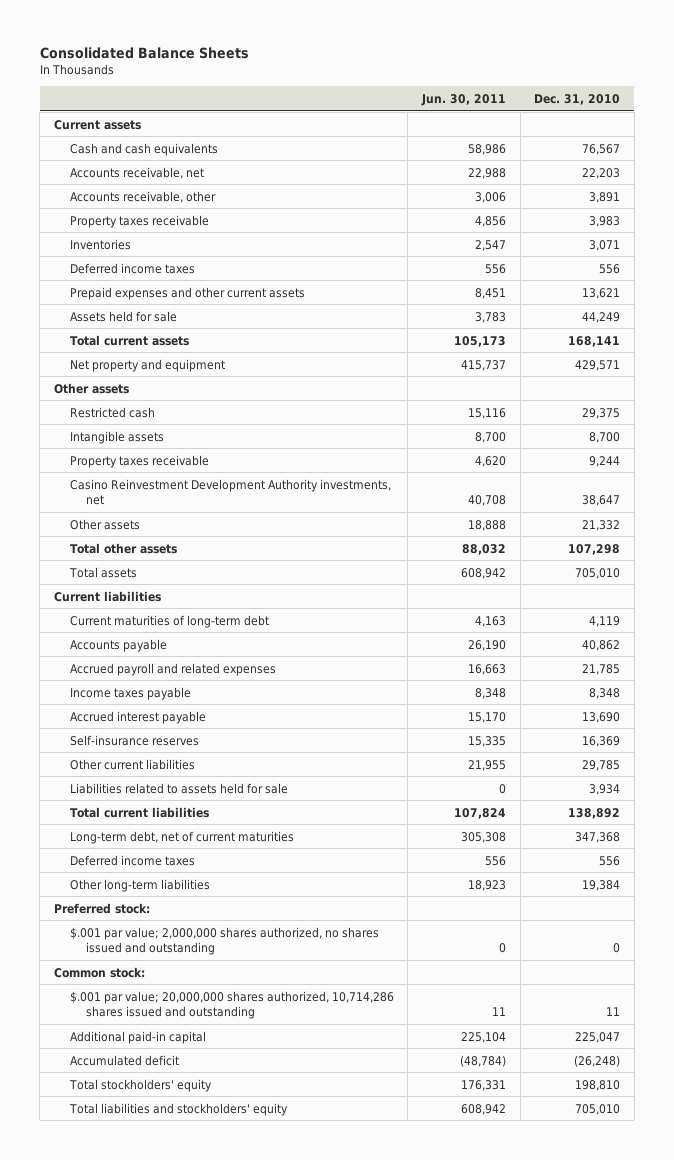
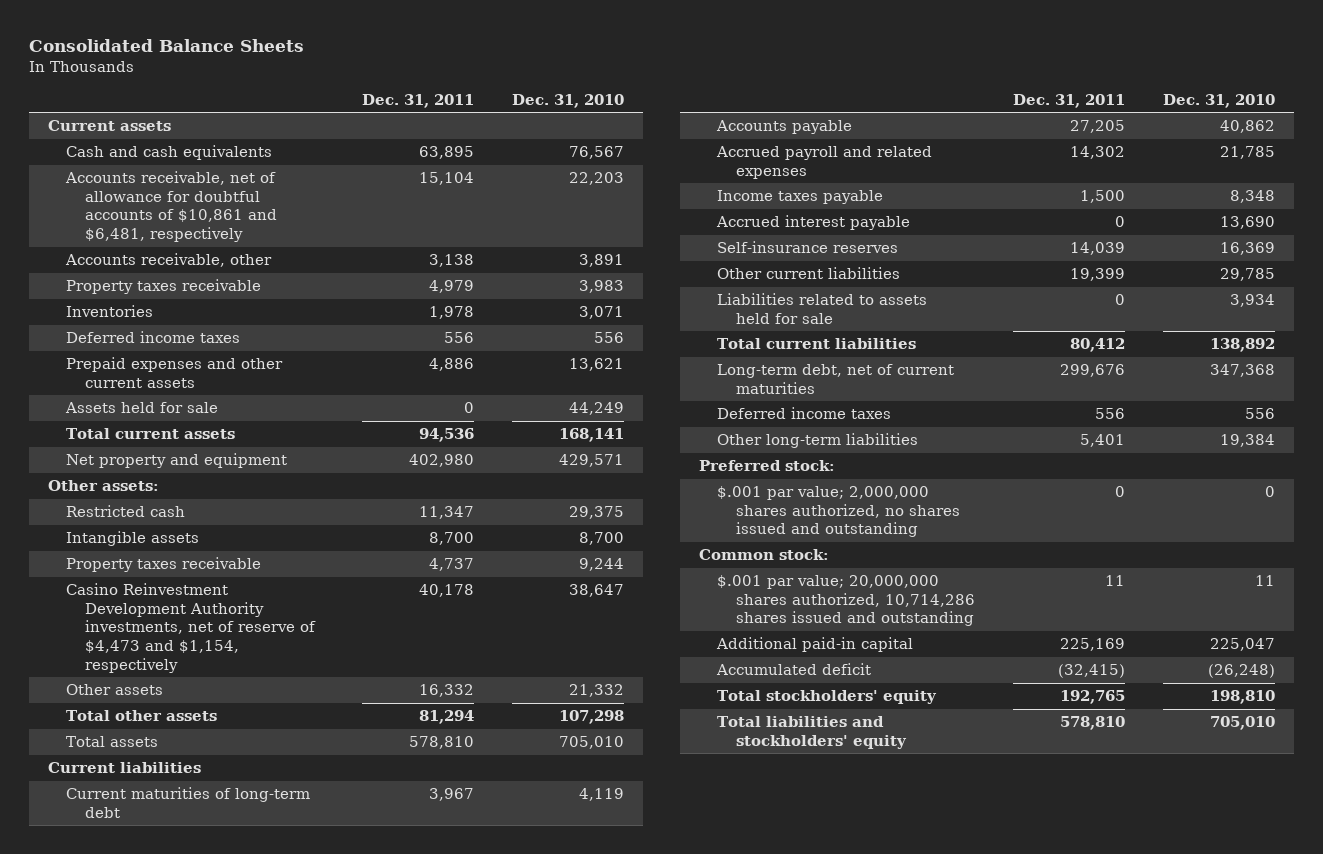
[421,93,507,106] Jun. 30, 2011 -> none
none -> [361,93,474,108] Dec. 31, 2011
[69,166,204,179] Accounts receivable, net -> [65,171,277,243] Accounts receivable, net of allowance for doubtful accounts of $10,861 and $6,481, respectively
[53,382,129,394] Other assets -> [47,480,159,492] Other assets:
[69,478,391,505] Casino Reinvestment Development Authority investments, net -> [66,583,316,673] Casino Reinvestment Development Authority investments, net of reserve of $4,473 and $1,154, respectively

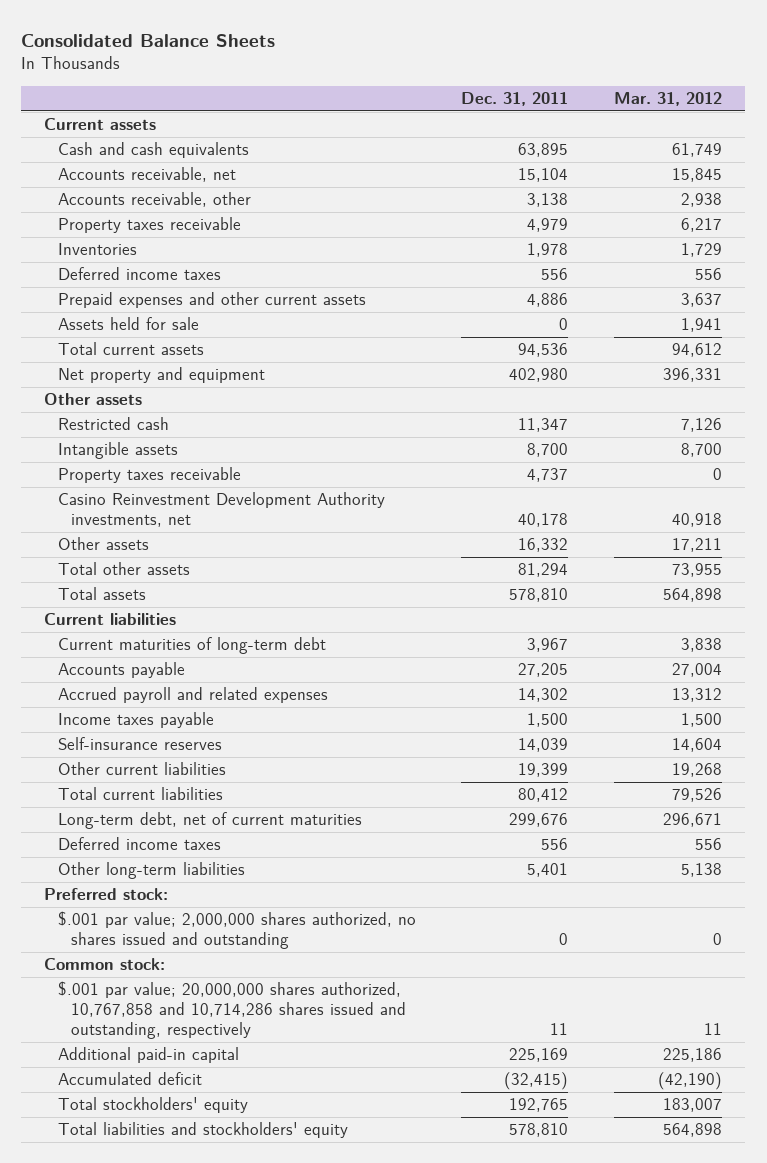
[511,93,624,108] Dec. 31, 2010 -> none
none -> [614,92,723,107] Mar. 31, 2012
[65,171,277,243] Accounts receivable, net of allowance for doubtful accounts of $10,861 and $6,481, respectively -> [57,167,236,183] Accounts receivable, net
[47,480,159,492] Other assets: -> [44,393,143,406] Other assets
[66,583,316,673] Casino Reinvestment Development Authority investments, net of reserve of $4,473 and $1,154, respectively -> [57,492,385,528] Casino Reinvestment Development Authority investments, net
[716,215,911,231] Accrued interest payable -> none
[717,293,928,324] Liabilities related to assets held for sale -> none
[717,575,975,627] $.001 par value; 20,000,000 shares authorized, 10,714,286 shares issued and outstanding -> [57,981,406,1040] $.001 par value; 20,000,000 shares authorized, 10,767,858 and 10,714,286 shares issued and outstanding, respectively

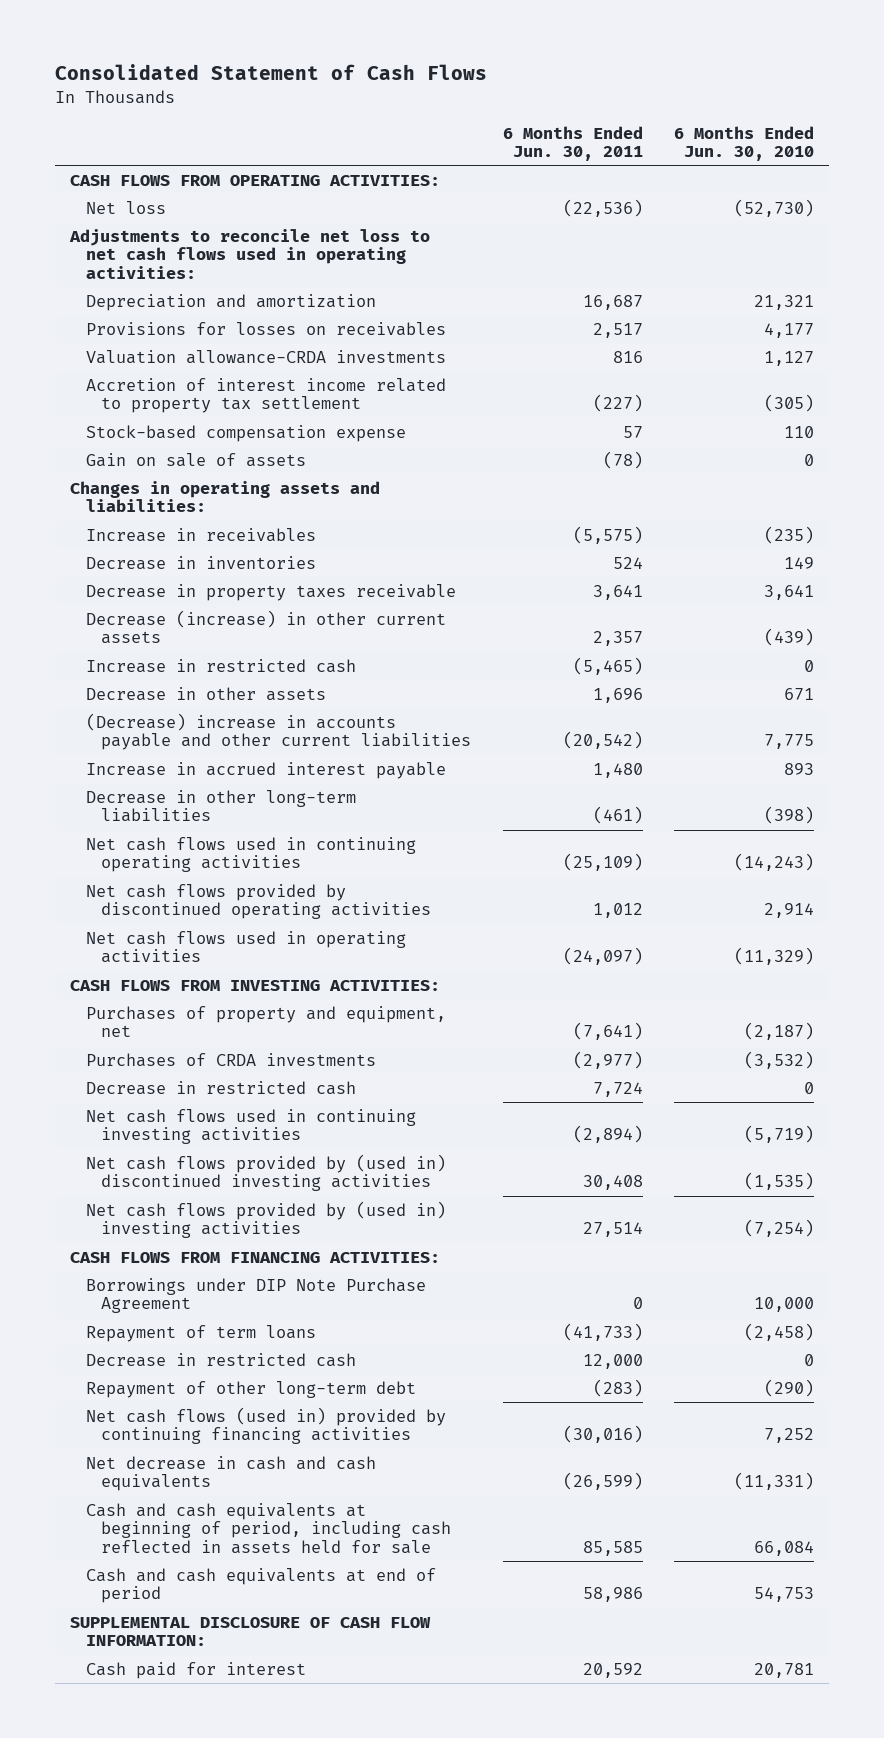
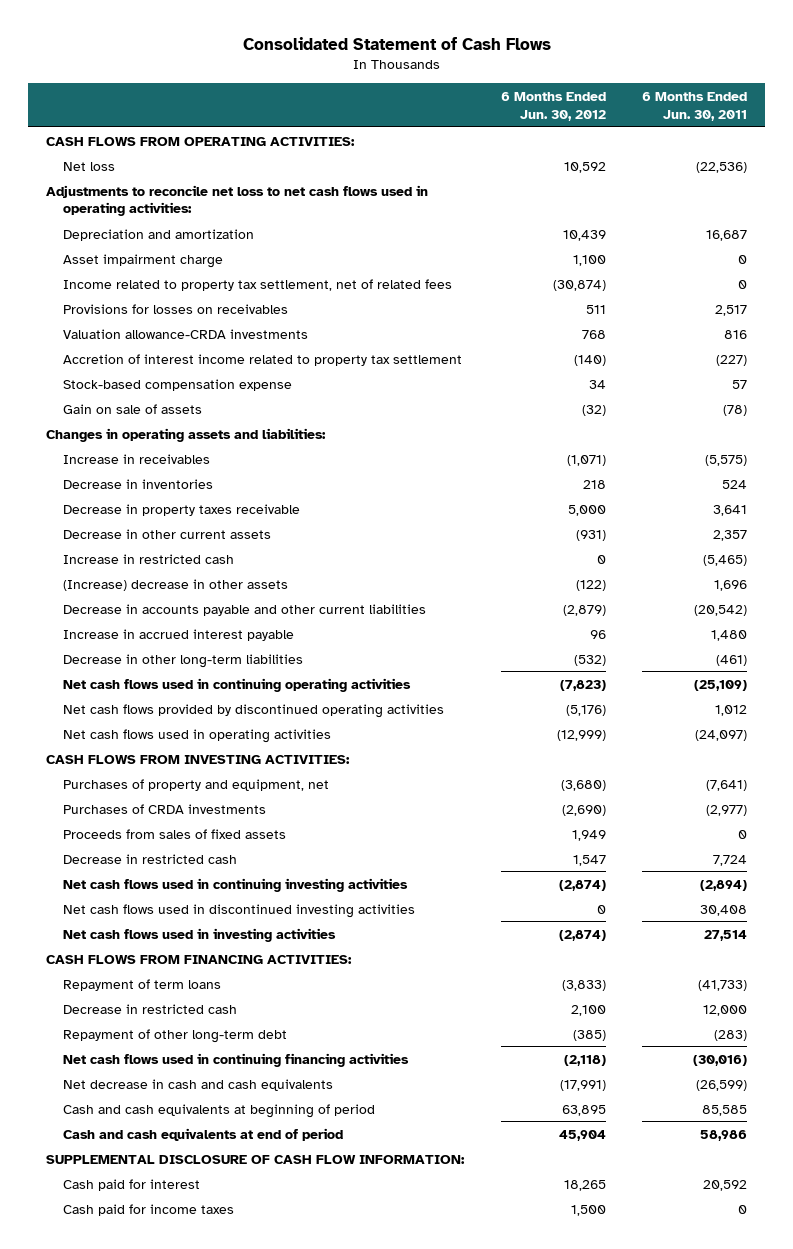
[673,125,814,162] 6 Months Ended Jun. 30, 2010 -> none
none -> [500,91,606,121] 6 Months Ended Jun. 30, 2012
none -> [63,253,224,268] Asset impairment charge
none -> [63,278,453,291] Income related to property tax settlement, net of related fees
[85,609,446,645] Decrease (increase) in other current assets -> [63,528,272,539] Decrease in other current assets
[85,686,326,701] Decrease in other assets -> [63,578,289,591] (Increase) decrease in other assets
[85,712,472,751] (Decrease) increase in accounts payable and other current liabilities -> [63,603,427,616] Decrease in accounts payable and other current liabilities
none -> [63,828,287,839] Proceeds from sales of fixed assets
[85,1153,446,1192] Net cash flows provided by (used in) discontinued investing activities -> [63,903,416,918] Net cash flows used in discontinued investing activities
[85,1200,446,1239] Net cash flows provided by (used in) investing activities -> [63,927,337,942] Net cash flows used in investing activities
[85,1277,426,1314] Borrowings under DIP Note Purchase Agreement -> none
[85,1406,446,1445] Net cash flows (used in) provided by continuing financing activities -> [63,1052,410,1067] Net cash flows used in continuing financing activities
[85,1502,452,1555] Cash and cash equivalents at beginning of period, including cash reflected in assets held for sale -> [63,1103,376,1118] Cash and cash equivalents at beginning of period
none -> [63,1203,235,1216] Cash paid for income taxes

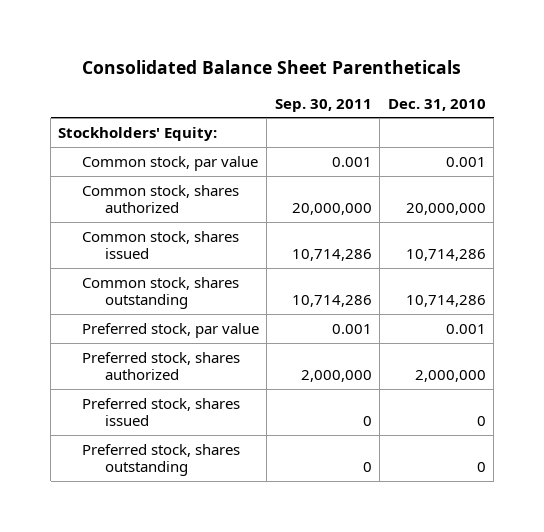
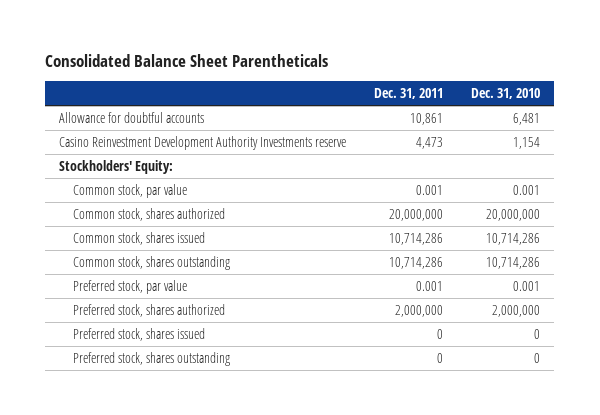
[274,98,372,112] Sep. 30, 2011 -> none
none -> [374,88,444,100] Dec. 31, 2011
none -> [59,111,205,123] Allowance for doubtful accounts
none -> [59,135,347,150] Casino Reinvestment Development Authority Investments reserve

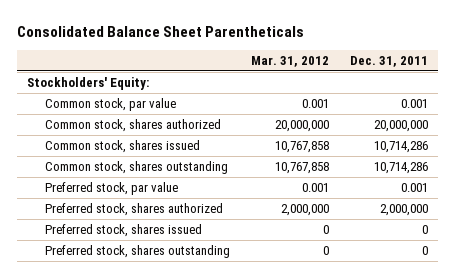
[471,88,541,100] Dec. 31, 2010 -> none
none -> [251,55,330,67] Mar. 31, 2012
[59,111,205,123] Allowance for doubtful accounts -> none
[59,135,347,150] Casino Reinvestment Development Authority Investments reserve -> none

